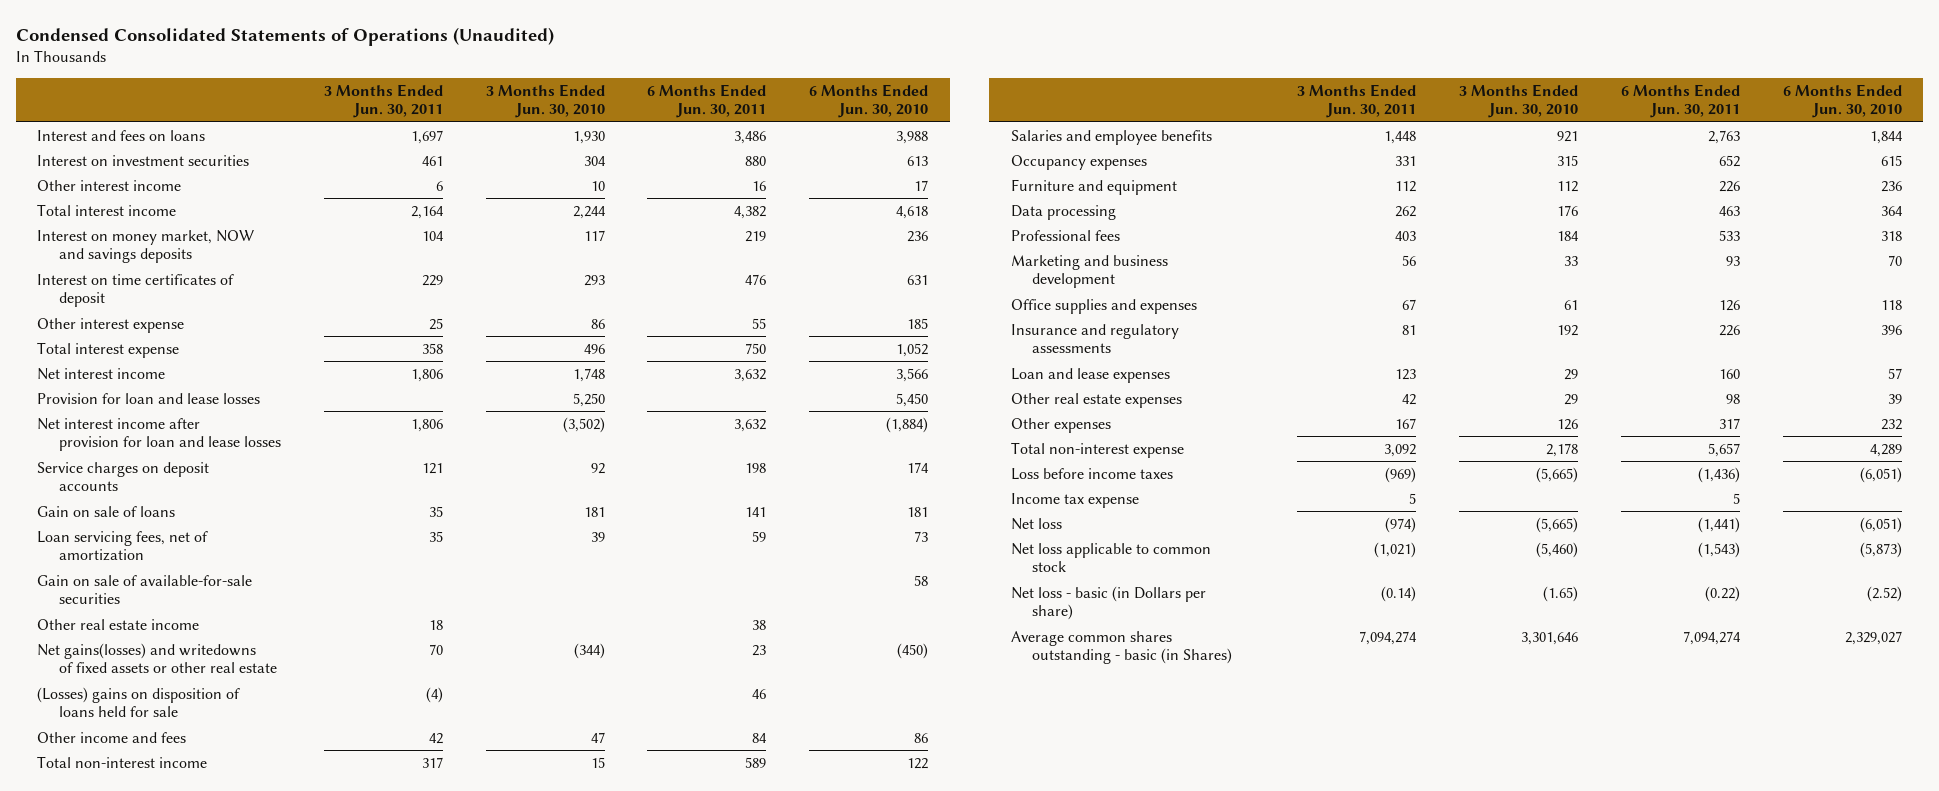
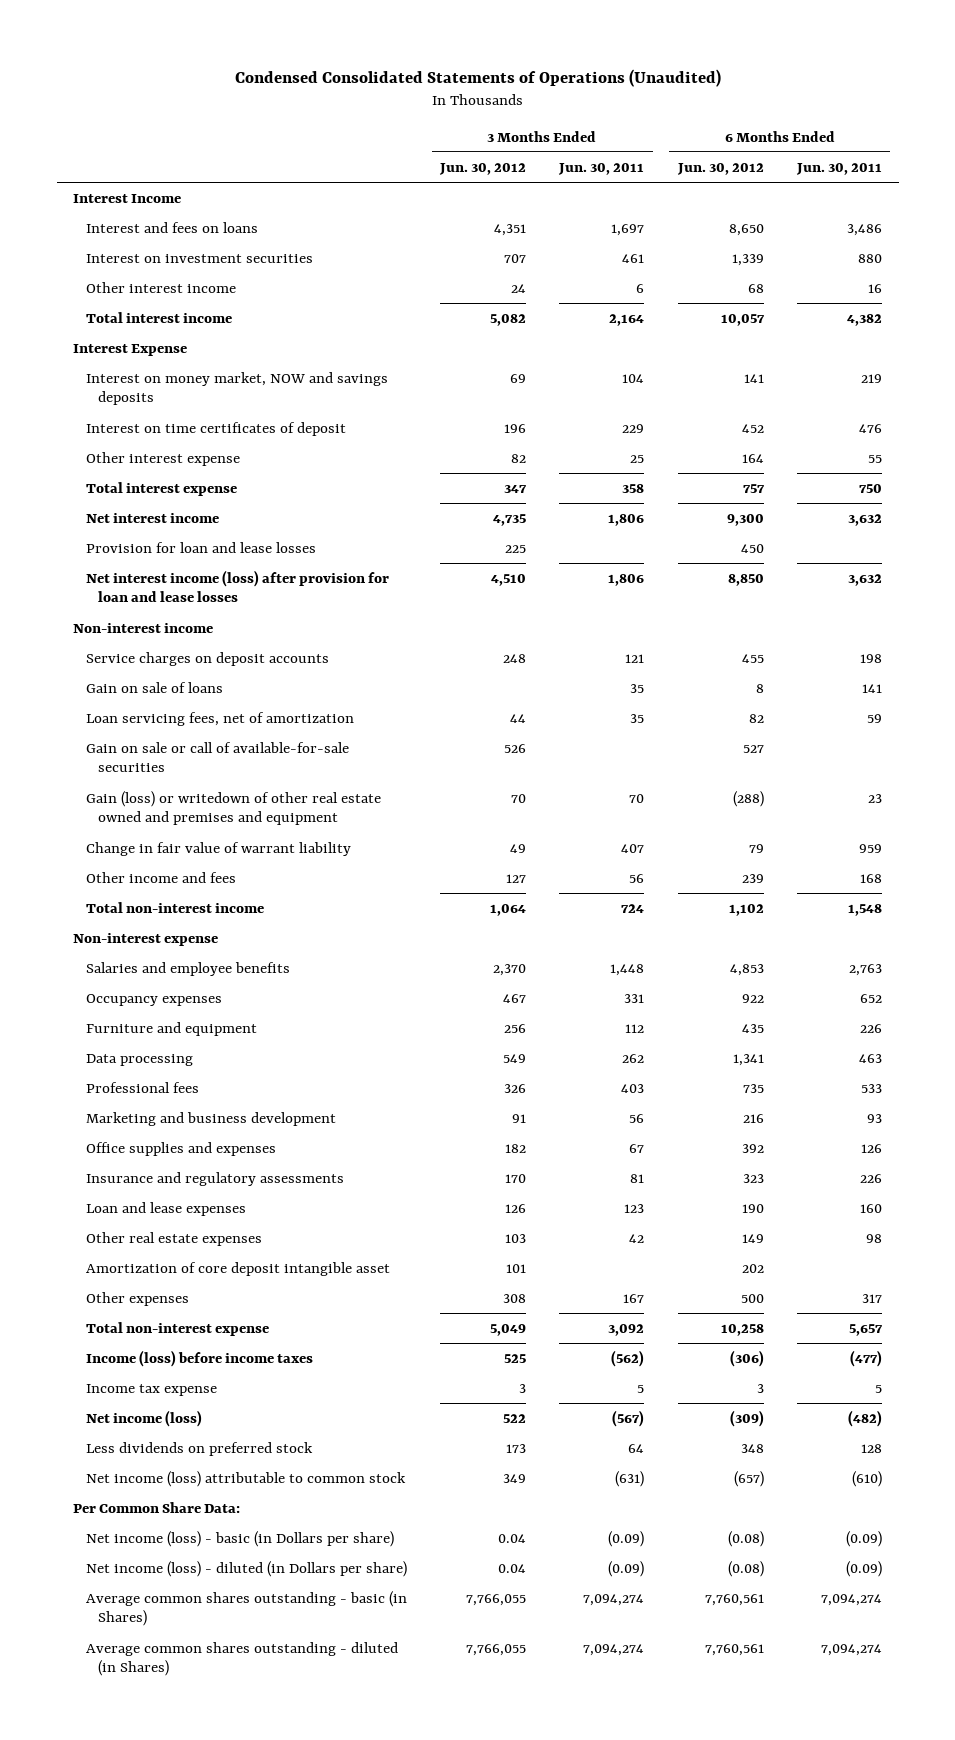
[485,83,605,119] 3 Months Ended Jun. 30, 2010 -> none
[809,83,929,119] 6 Months Ended Jun. 30, 2010 -> none
none -> [438,162,526,175] Jun. 30, 2012
none -> [676,162,764,175] Jun. 30, 2012
none -> [73,193,182,203] Interest Income
none -> [73,343,188,356] Interest Expense
[37,417,282,452] Net interest income after provision for loan and lease losses -> [85,569,389,603] Net interest income (loss) after provision for loan and lease losses
none -> [73,622,214,633] Non-interest income
[37,618,200,630] Other real estate income -> none
[37,686,241,718] (Losses) gains on disposition of loans held for sale -> none
[37,574,253,605] Gain on sale of available-for-sale securities -> [85,741,349,773] Gain on sale or call of available-for-sale securities
[37,642,278,674] Net gains(losses) and writedowns of fixed assets or other real estate -> [85,790,381,826] Gain (loss) or writedown of other real estate owned and premises and equipment
none -> [85,841,351,856] Change in fair value of warrant liability
[428,732,443,744] 42 -> [629,873,645,883] 56
[752,732,768,743] 84 -> [859,873,882,883] 168
[421,756,443,768] 317 -> [621,903,645,913] 724
[745,756,767,768] 589 -> [847,903,882,916] 1,548
none -> [73,932,219,946] Non-interest expense
none -> [85,1261,390,1276] Amortization of core deposit intangible asset
[1010,467,1173,480] Loss before income taxes -> [85,1349,313,1367] Income (loss) before income taxes
[1385,466,1417,483] (969) -> [611,1349,645,1367] (562)
[1697,466,1740,483] (1,436) -> [849,1349,882,1367] (477)
[1010,517,1062,530] Net loss -> [85,1409,202,1427] Net income (loss)
[1385,516,1417,533] (974) -> [612,1409,645,1427] (567)
[1697,516,1740,533] (1,441) -> [847,1409,882,1427] (482)
none -> [85,1441,313,1456] Less dividends on preferred stock
[1010,542,1211,573] Net loss applicable to common stock -> [85,1470,406,1487] Net income (loss) attributable to common stock
[1374,541,1417,558] (1,021) -> [615,1470,645,1487] (631)
[1697,541,1740,558] (1,543) -> [851,1470,882,1487] (610)
none -> [73,1501,241,1513] Per Common Share Data:
[1010,585,1206,621] Net loss - basic (in Dollars per share) -> [85,1530,394,1547] Net income (loss) - basic (in Dollars per share)
[1381,585,1417,602] (0.14) -> [608,1530,645,1547] (0.09)
[1704,585,1740,602] (0.22) -> [845,1530,882,1547] (0.09)
none -> [85,1560,407,1577] Net income (loss) - diluted (in Dollars per share)
none -> [85,1641,398,1677] Average common shares outstanding - diluted (in Shares)

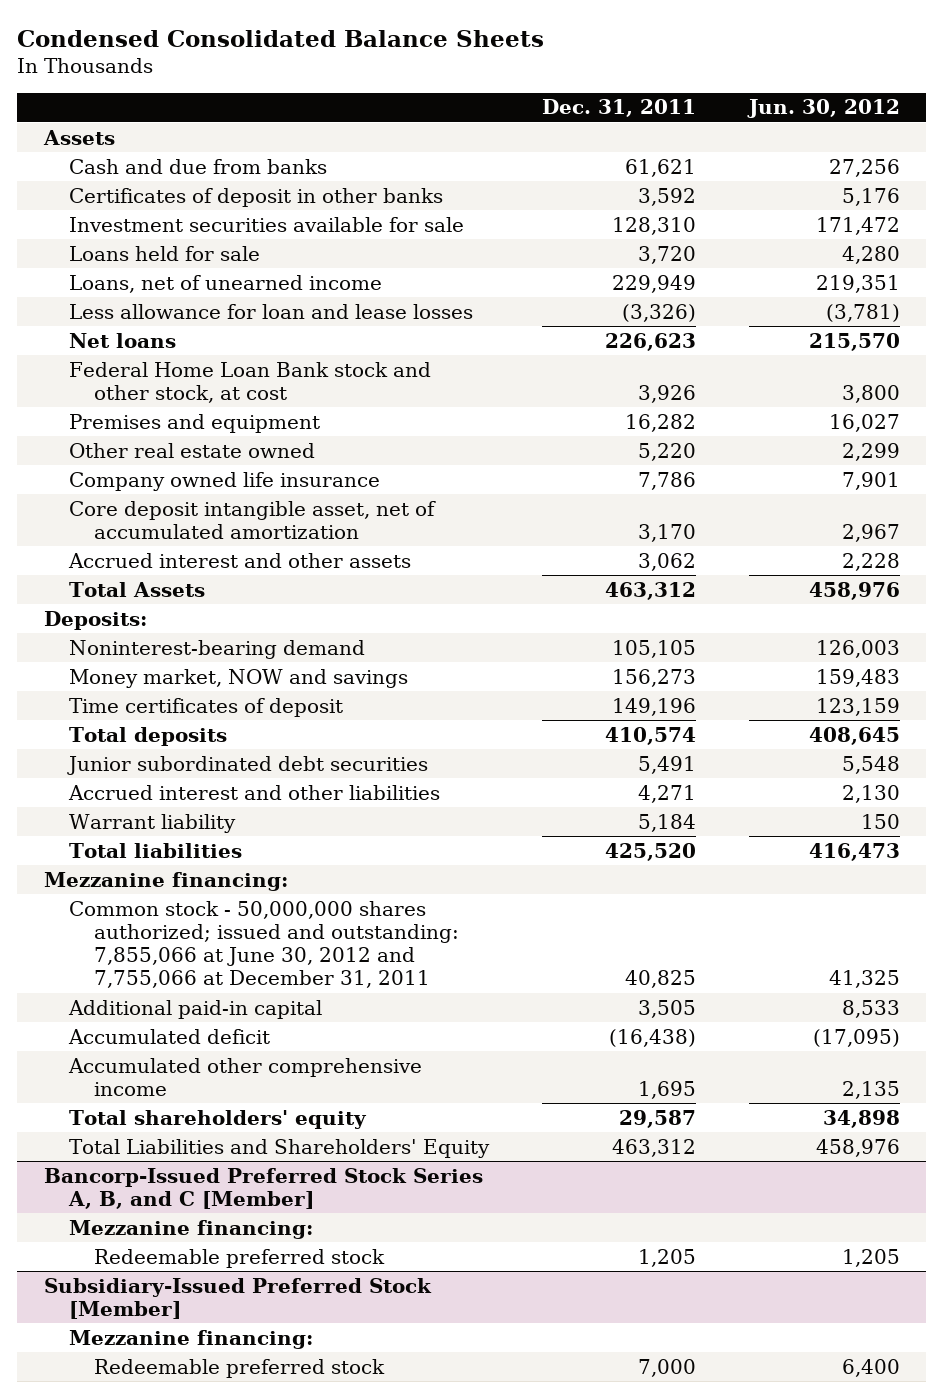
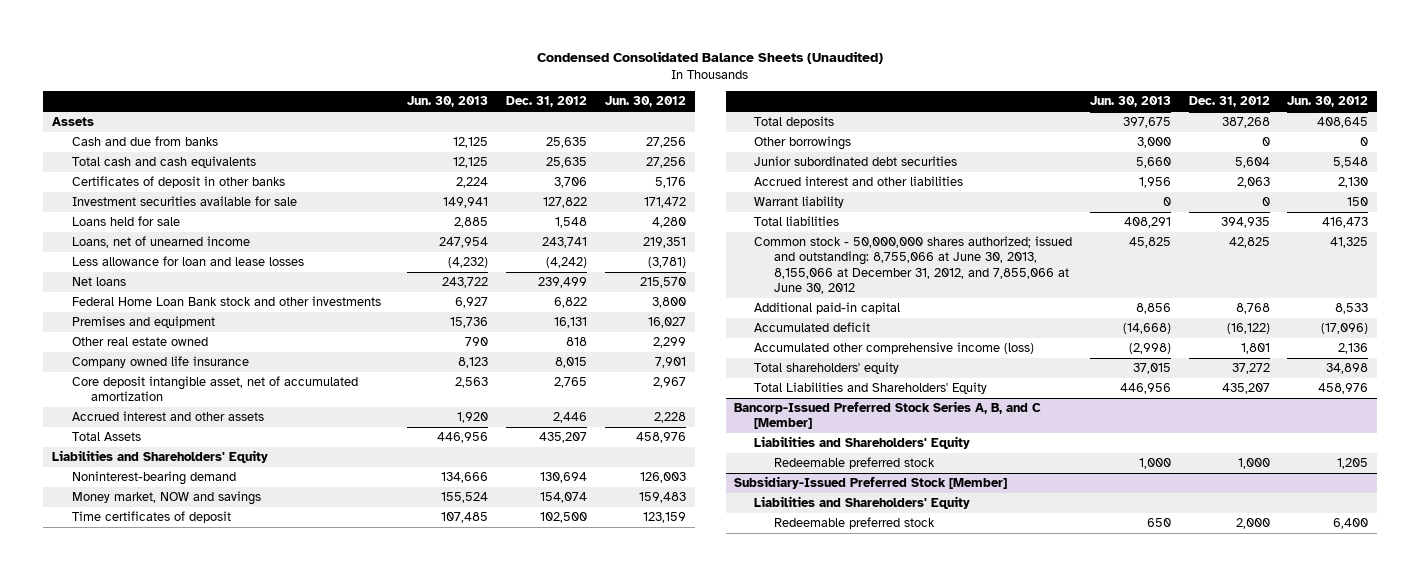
[17,30,545,48] Condensed Consolidated Balance Sheets -> [537,51,884,65] Condensed Consolidated Balance Sheets (Unaudited)
[541,99,696,118] Dec. 31, 2011 -> none
none -> [407,96,489,108] Jun. 30, 2013
none -> [506,96,588,108] Dec. 31, 2012
none -> [71,156,256,169] Total cash and cash equivalents
[68,361,431,403] Federal Home Loan Bank stock and other stock, at cost -> [71,296,381,307] Federal Home Loan Bank stock and other investments
[43,610,147,630] Deposits: -> none
none -> [51,450,268,464] Liabilities and Shareholders' Equity
none -> [754,136,852,151] Other borrowings
[43,871,288,891] Mezzanine financing: -> none
[68,900,459,989] Common stock - 50,000,000 shares authorized; issued and outstanding: 7,855,066 at June 30, 2012 and 7,755,066 at December 31, 2011 -> [754,236,1073,294] Common stock - 50,000,000 shares authorized; issued and outstanding: 8,755,066 at June 30, 2013, 8,155,066 at December 31, 2012, and 7,855,066 at June 30, 2012
[812,1028,900,1047] (17,095) -> [1321,323,1369,335] (17,096)
[67,1057,422,1096] Accumulated other comprehensive income -> [754,342,1035,355] Accumulated other comprehensive income (loss)
[841,1080,900,1099] 2,135 -> [1338,343,1369,355] 2,136
[68,1219,313,1239] Mezzanine financing: -> none
none -> [754,436,971,450] Liabilities and Shareholders' Equity
[68,1329,313,1349] Mezzanine financing: -> none
none -> [754,496,971,510] Liabilities and Shareholders' Equity

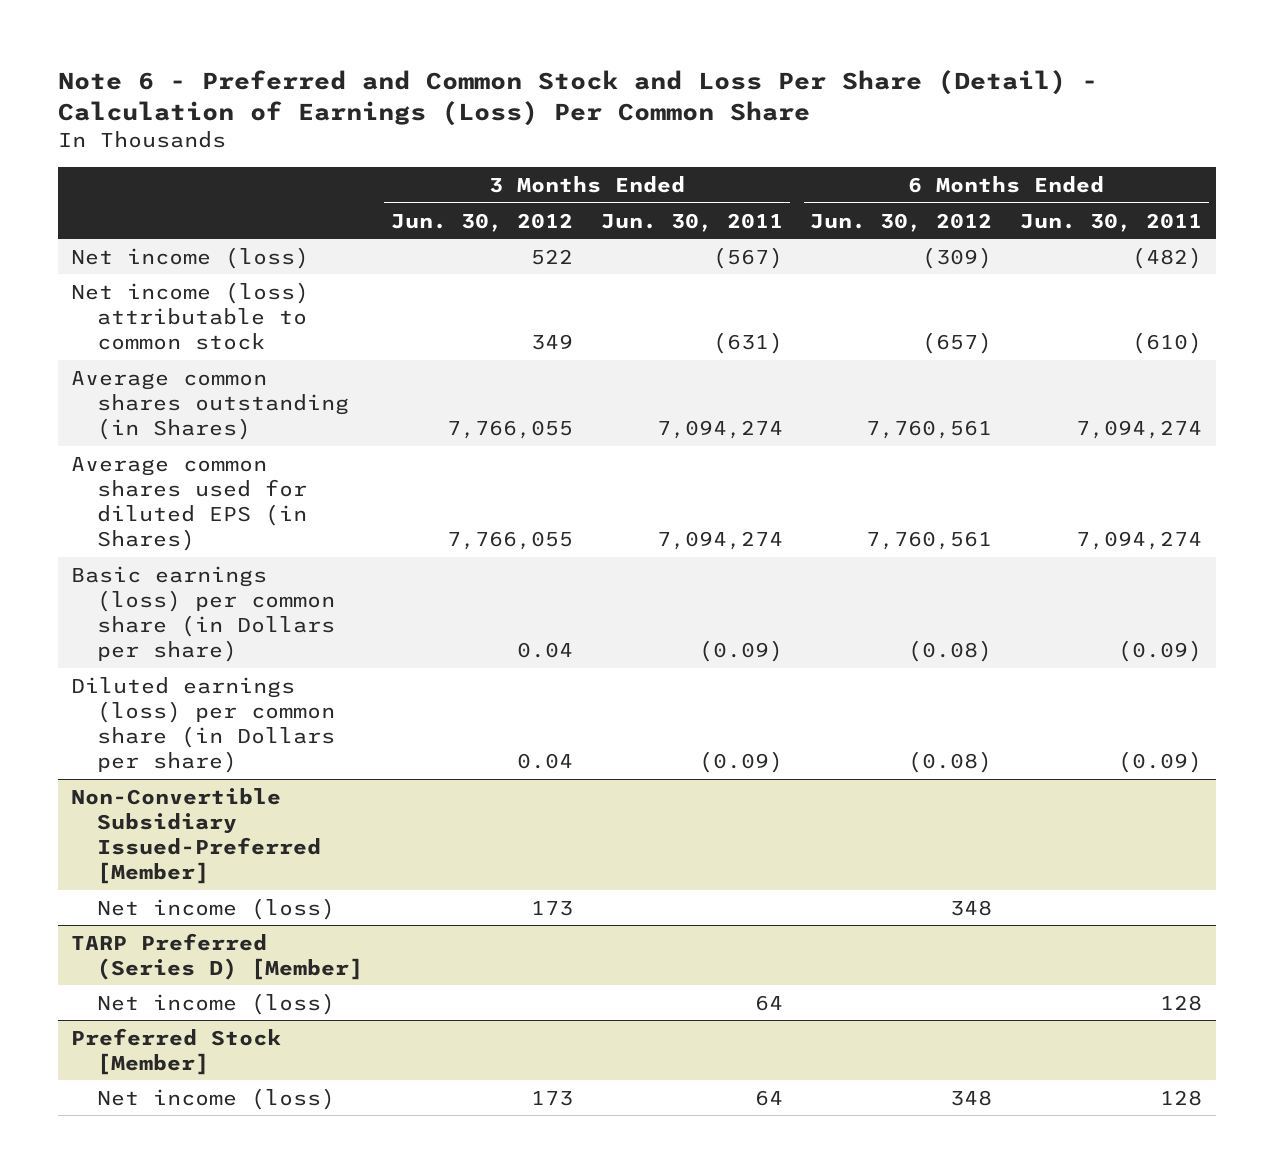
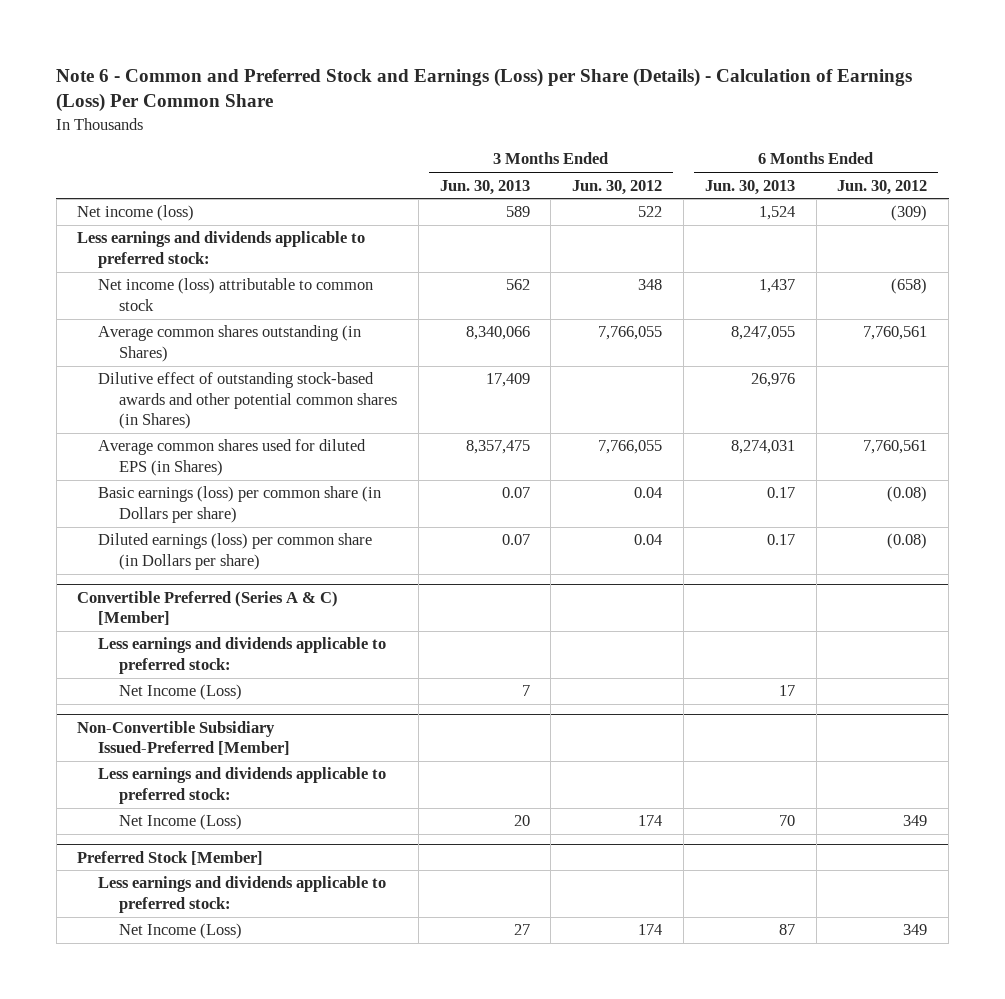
[57,69,1098,127] Note 6 - Preferred and Common Stock and Loss Per Share (Detail) - Calculation of Earnings (Loss) Per Common Share -> [56,67,913,113] Note 6 - Common and Preferred Stock and Earnings (Loss) per Share (Details) - Calculation of Earnings (Loss) Per Common Share
[600,212,783,232] Jun. 30, 2011 -> none
[1020,212,1203,232] Jun. 30, 2011 -> none
none -> [439,179,530,195] Jun. 30, 2013
none -> [704,179,795,195] Jun. 30, 2013
none -> [77,231,366,268] Less earnings and dividends applicable to preferred stock:
[531,333,574,350] 349 -> [638,279,663,291] 348
[922,331,993,354] (657) -> [891,278,928,295] (658)
none -> [98,372,397,430] Dilutive effect of outstanding stock-based awards and other potential common shares (in Shares)
none -> [77,590,339,626] Convertible Preferred (Series A & C) [Member]
none -> [98,637,387,674] Less earnings and dividends applicable to preferred stock:
none -> [118,684,242,701] Net Income (Loss)
[71,932,364,980] TARP Preferred (Series D) [Member] -> none
[97,992,336,1015] Net income (loss) -> none
none -> [98,767,387,804] Less earnings and dividends applicable to preferred stock:
[97,897,336,920] Net income (loss) -> [118,814,242,831] Net Income (Loss)
[531,900,574,916] 173 -> [638,815,663,827] 174
[950,899,993,916] 348 -> [903,815,928,827] 349
none -> [98,876,387,913] Less earnings and dividends applicable to preferred stock:
[97,1087,336,1110] Net income (loss) -> [118,923,242,940] Net Income (Loss)
[531,1090,574,1106] 173 -> [638,924,663,936] 174
[950,1089,993,1106] 348 -> [903,924,928,936] 349

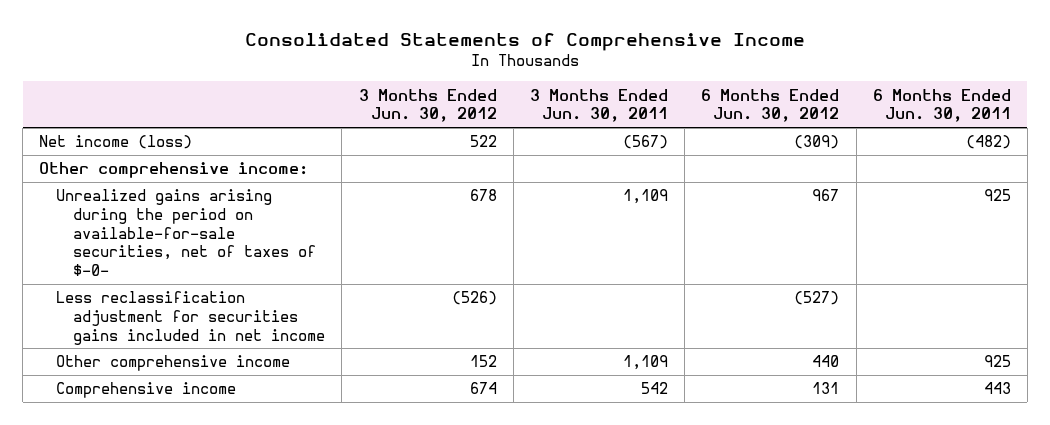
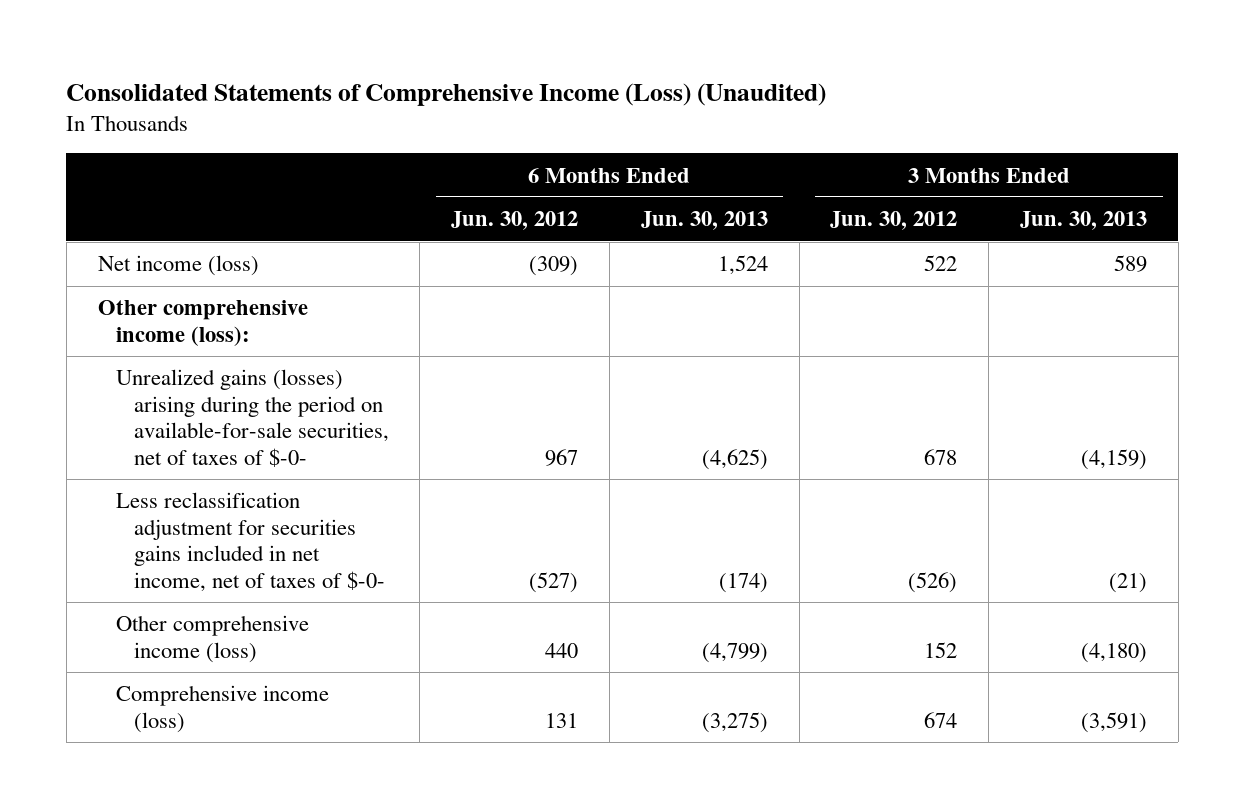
[245,32,806,51] Consolidated Statements of Comprehensive Income -> [66,82,827,106] Consolidated Statements of Comprehensive Income (Loss) (Unaudited)
[530,88,669,123] 3 Months Ended Jun. 30, 2011 -> none
[872,88,1011,123] 6 Months Ended Jun. 30, 2011 -> none
none -> [640,211,768,231] Jun. 30, 2013
none -> [1019,211,1147,231] Jun. 30, 2013
[39,162,309,179] Other comprehensive income: -> [97,300,308,346] Other comprehensive income (loss):
[56,189,317,276] Unrealized gains arising during the period on available-for-sale securities, net of taxes of $-0- -> [115,369,389,467] Unrealized gains (losses) arising during the period on available-for-sale securities, net of taxes of $-0-
[56,291,326,345] Less reclassification adjustment for securities gains included in net income -> [115,492,385,592] Less reclassification adjustment for securities gains included in net income, net of taxes of $-0-
[56,355,291,372] Other comprehensive income -> [115,615,309,663] Other comprehensive income (loss)
[56,382,237,399] Comprehensive income -> [115,685,329,733] Comprehensive income (loss)

